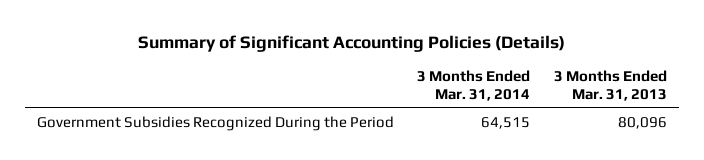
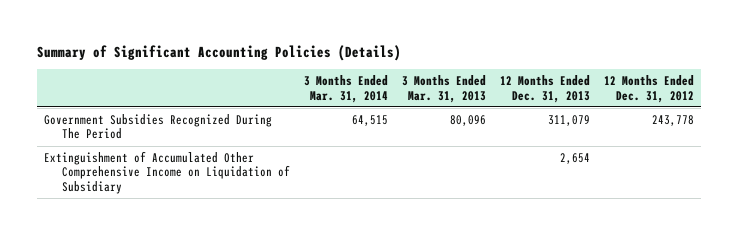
none -> [500,75,591,103] 12 Months Ended Dec. 31, 2013
none -> [604,75,695,103] 12 Months Ended Dec. 31, 2012
[36,116,394,132] Government Subsidies Recognized During the Period -> [44,113,273,140] Government Subsidies Recognized During The Period
none -> [44,150,291,195] Extinguishment of Accumulated Other Comprehensive Income on Liquidation of Subsidiary

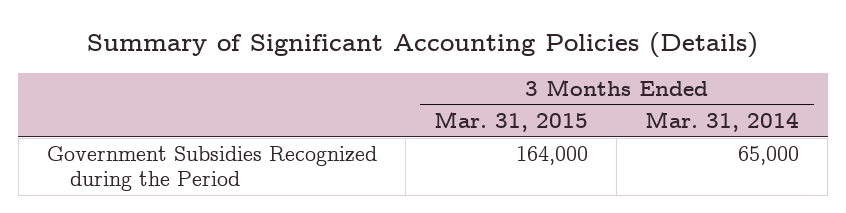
[402,75,487,103] 3 Months Ended Mar. 31, 2013 -> none
[500,75,591,103] 12 Months Ended Dec. 31, 2013 -> none
[604,75,695,103] 12 Months Ended Dec. 31, 2012 -> none
none -> [434,110,589,132] Mar. 31, 2015
[44,150,291,195] Extinguishment of Accumulated Other Comprehensive Income on Liquidation of Subsidiary -> none
[44,113,273,140] Government Subsidies Recognized During The Period -> [46,146,377,192] Government Subsidies Recognized during the Period
[352,114,389,126] 64,515 -> [738,146,800,166] 65,000

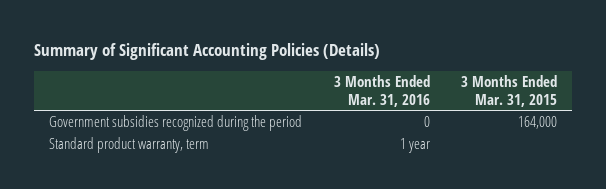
[645,110,800,132] Mar. 31, 2014 -> none
none -> [333,74,430,107] 3 Months Ended Mar. 31, 2016
[46,146,377,192] Government Subsidies Recognized during the Period -> [49,115,303,132] Government subsidies recognized during the period
none -> [49,137,210,154] Standard product warranty, term

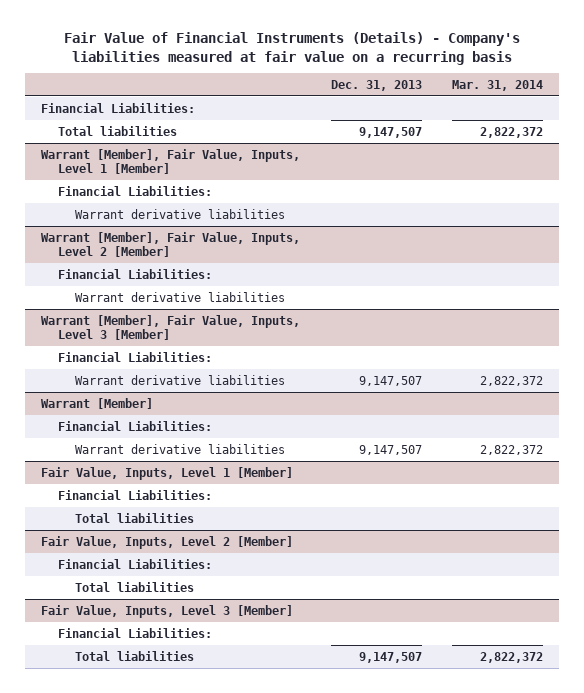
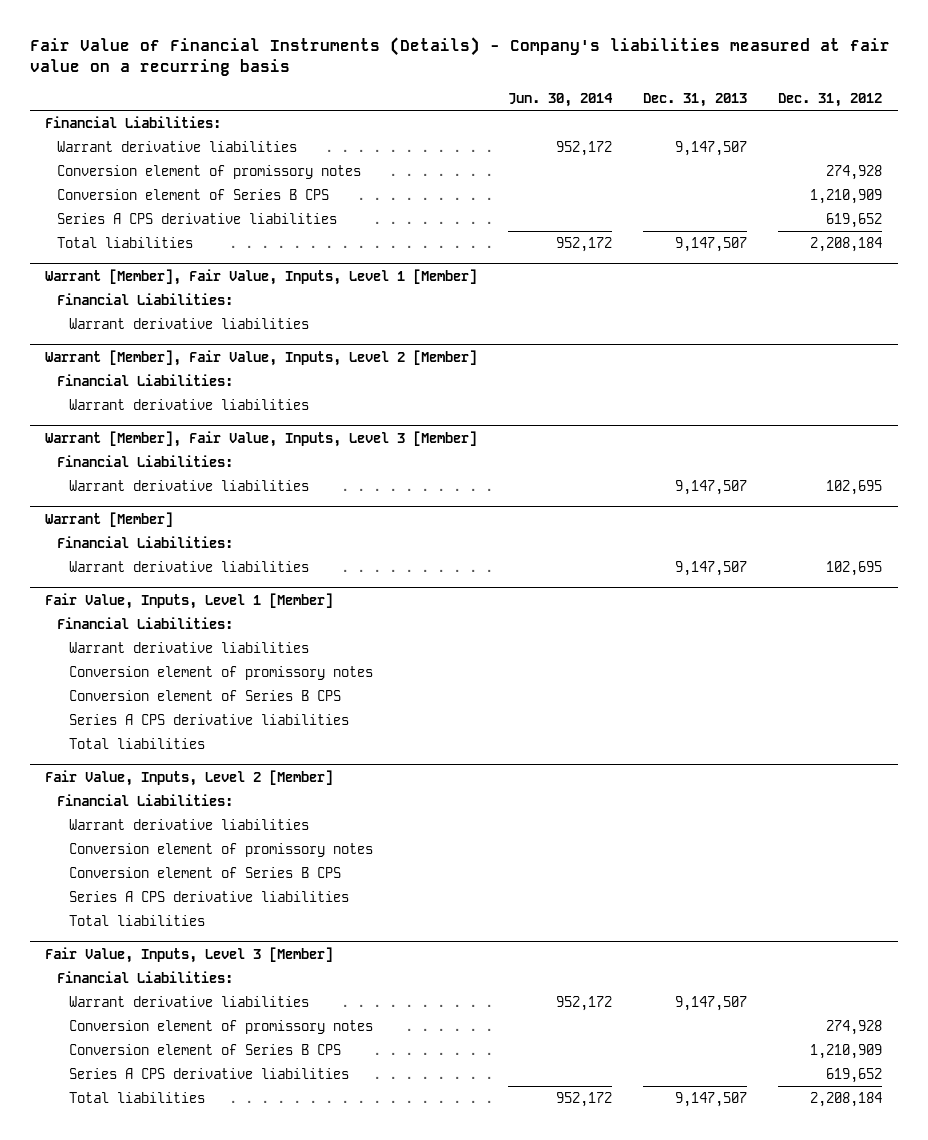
[452,79,544,91] Mar. 31, 2014 -> none
none -> [508,92,614,107] Jun. 30, 2014
none -> [778,92,883,107] Dec. 31, 2012
none -> [57,140,298,152] Warrant derivative liabilities
none -> [57,164,362,179] Conversion element of promissory notes
none -> [57,188,330,200] Conversion element of Series B CPS
none -> [57,212,338,224] Series A CPS derivative liabilities
none -> [68,641,309,653] Warrant derivative liabilities
none -> [68,665,373,680] Conversion element of promissory notes
none -> [68,689,341,701] Conversion element of Series B CPS
none -> [68,713,349,725] Series A CPS derivative liabilities
none -> [68,818,309,830] Warrant derivative liabilities
none -> [68,842,373,857] Conversion element of promissory notes
none -> [68,866,341,878] Conversion element of Series B CPS
none -> [68,890,349,902] Series A CPS derivative liabilities
none -> [68,995,309,1007] Warrant derivative liabilities
none -> [68,1019,373,1034] Conversion element of promissory notes
none -> [68,1043,341,1055] Conversion element of Series B CPS
none -> [68,1067,349,1079] Series A CPS derivative liabilities

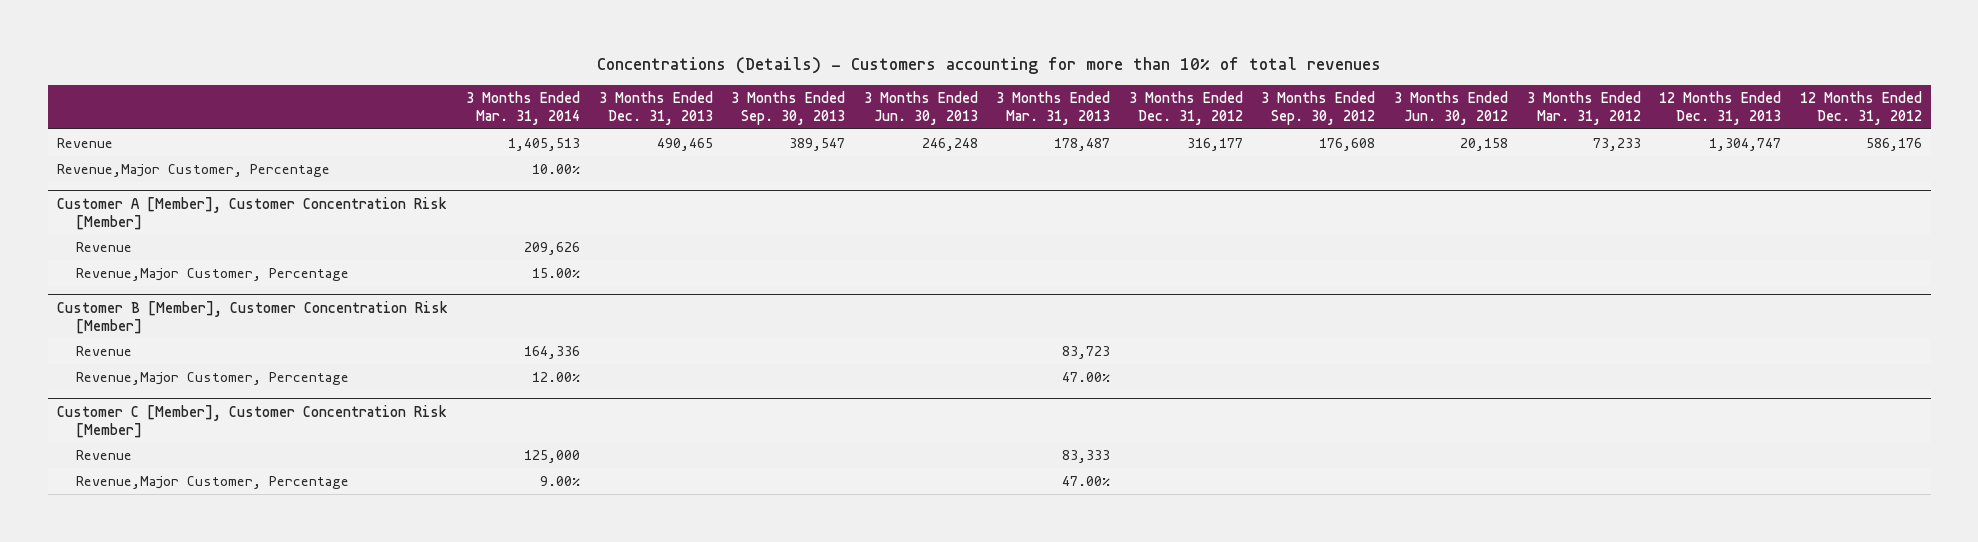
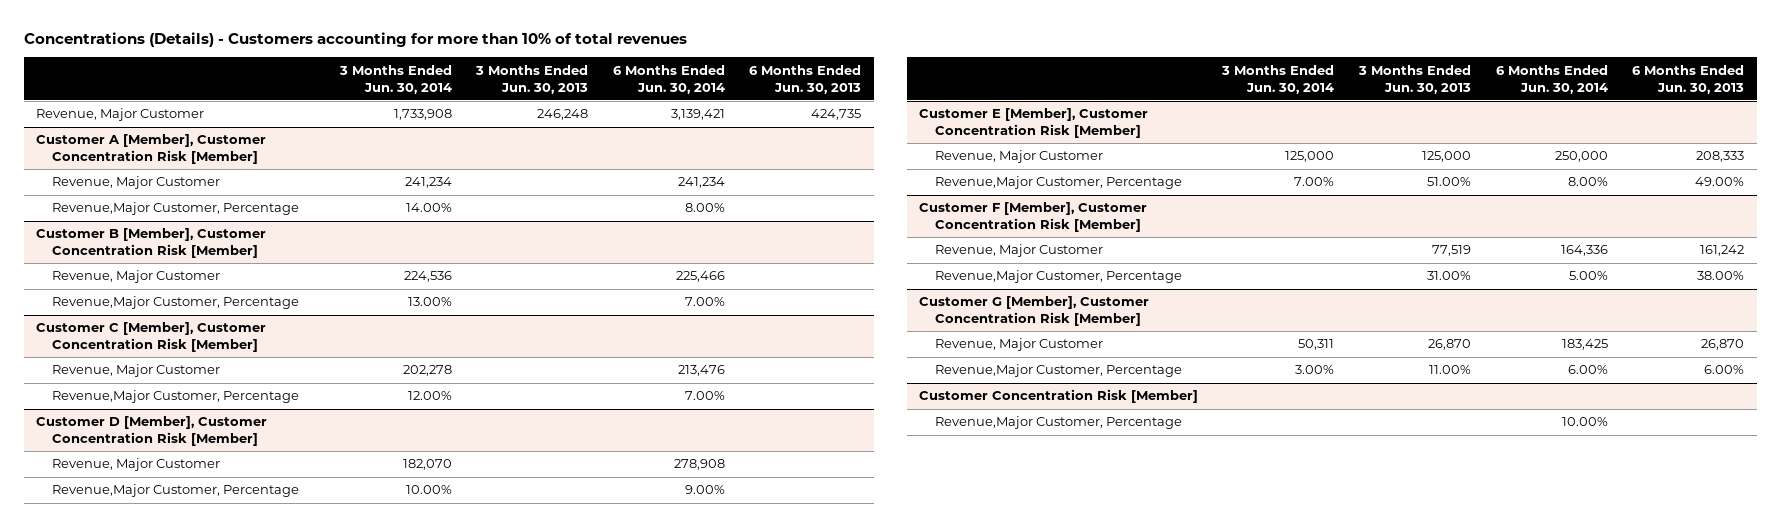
[466,91,581,125] 3 Months Ended Mar. 31, 2014 -> none
[598,91,713,125] 3 Months Ended Dec. 31, 2013 -> none
[731,91,846,125] 3 Months Ended Sep. 30, 2013 -> none
[996,91,1111,125] 3 Months Ended Mar. 31, 2013 -> none
[1128,91,1243,125] 3 Months Ended Dec. 31, 2012 -> none
[1261,91,1376,125] 3 Months Ended Sep. 30, 2012 -> none
[1393,91,1508,125] 3 Months Ended Jun. 30, 2012 -> none
[1526,91,1641,125] 3 Months Ended Mar. 31, 2012 -> none
[1659,91,1782,125] 12 Months Ended Dec. 31, 2013 -> none
[1799,91,1922,125] 12 Months Ended Dec. 31, 2012 -> none
none -> [338,64,452,94] 3 Months Ended Jun. 30, 2014
none -> [612,64,725,94] 6 Months Ended Jun. 30, 2014
none -> [749,64,862,94] 6 Months Ended Jun. 30, 2013
[56,163,330,177] Revenue,Major Customer, Percentage -> none
[56,137,113,148] Revenue -> [35,108,204,122] Revenue, Major Customer
[76,241,133,252] Revenue -> [51,176,220,190] Revenue, Major Customer
[76,345,133,356] Revenue -> [51,270,220,284] Revenue, Major Customer
[76,449,133,460] Revenue -> [51,364,220,378] Revenue, Major Customer
none -> [35,416,267,447] Customer D [Member], Customer Concentration Risk [Member]
none -> [51,458,220,472] Revenue, Major Customer
none -> [51,484,299,498] Revenue,Major Customer, Percentage
none -> [918,108,1148,139] Customer E [Member], Customer Concentration Risk [Member]
none -> [934,150,1103,164] Revenue, Major Customer
none -> [934,176,1182,190] Revenue,Major Customer, Percentage
none -> [918,202,1147,233] Customer F [Member], Customer Concentration Risk [Member]
none -> [934,244,1103,258] Revenue, Major Customer
none -> [934,270,1182,284] Revenue,Major Customer, Percentage
none -> [918,296,1149,327] Customer G [Member], Customer Concentration Risk [Member]
none -> [934,338,1103,352] Revenue, Major Customer
none -> [934,364,1182,378] Revenue,Major Customer, Percentage
none -> [918,389,1198,404] Customer Concentration Risk [Member]
none -> [934,416,1182,430] Revenue,Major Customer, Percentage

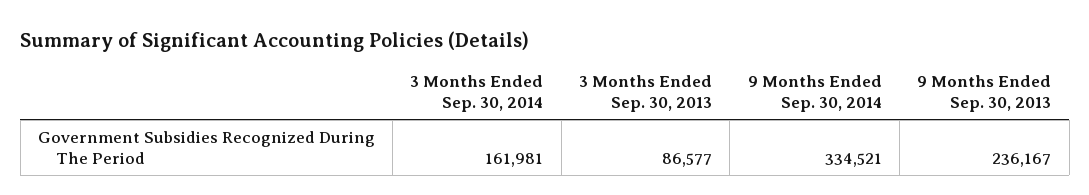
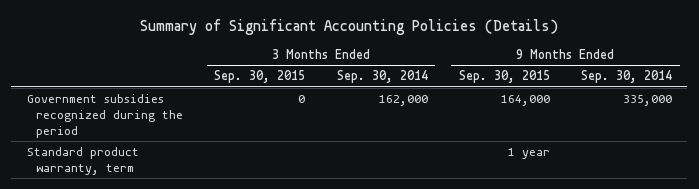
[579,74,713,113] 3 Months Ended Sep. 30, 2013 -> none
[917,74,1052,113] 9 Months Ended Sep. 30, 2013 -> none
none -> [214,70,306,84] Sep. 30, 2015
none -> [458,70,550,84] Sep. 30, 2015
[37,130,375,165] Government Subsidies Recognized During The Period -> [27,94,184,139] Government subsidies recognized during the period
[485,153,544,168] 161,981 -> [378,95,428,107] 162,000
[824,153,882,168] 334,521 -> [622,95,672,107] 335,000
none -> [27,147,140,176] Standard product warranty, term

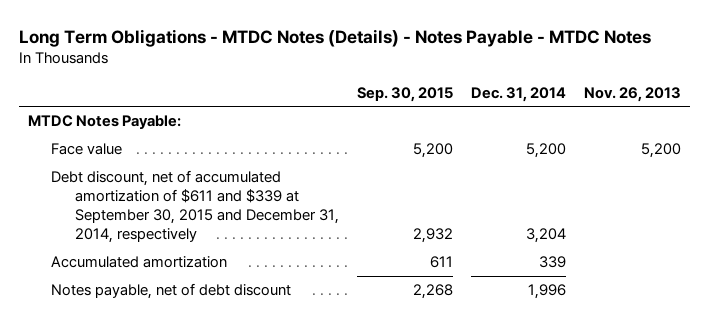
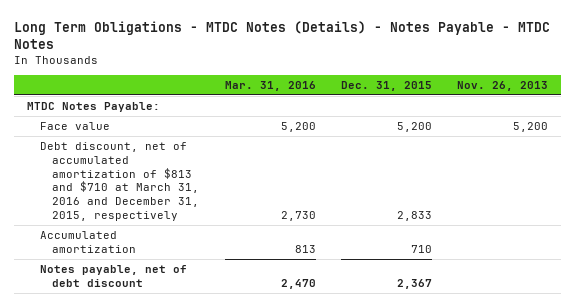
[356,86,453,102] Sep. 30, 2015 -> none
[470,86,566,102] Dec. 31, 2014 -> none
none -> [224,80,316,91] Mar. 31, 2016
none -> [341,80,433,91] Dec. 31, 2015
[51,170,339,244] Debt discount, net of accumulated amortization of $611 and $339 at September 30, 2015 and December 31, 2014, respectively -> [39,141,200,222] Debt discount, net of accumulated amortization of $813 and $710 at March 31, 2016 and December 31, 2015, respectively

